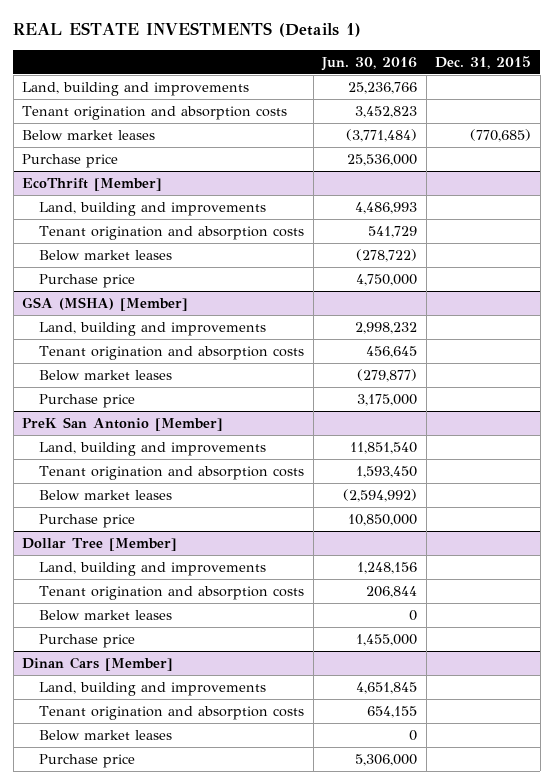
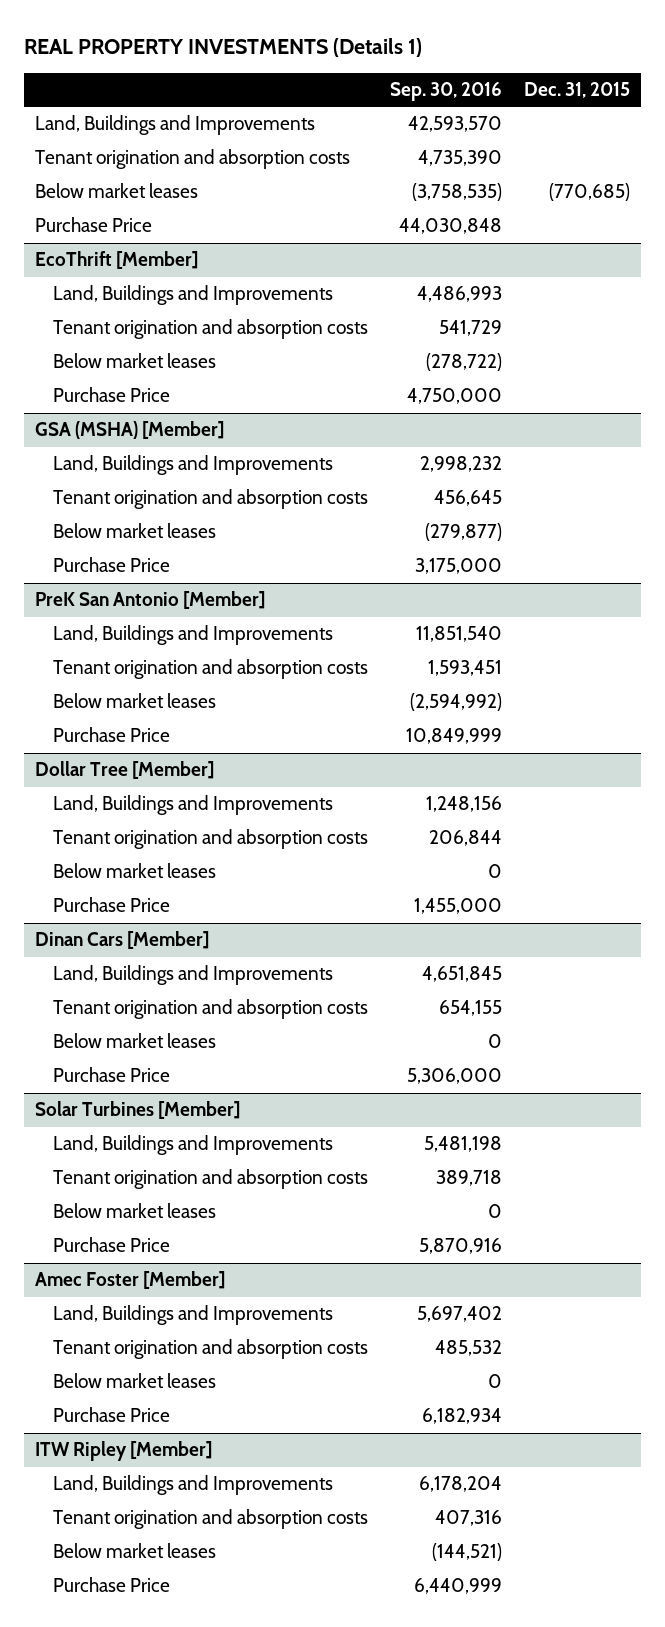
[13,22,362,38] REAL ESTATE INVESTMENTS (Details 1) -> [24,37,423,57] REAL PROPERTY INVESTMENTS (Details 1)
[321,56,418,71] Jun. 30, 2016 -> none
none -> [389,81,502,101] Sep. 30, 2016
[22,81,250,96] Land, building and improvements -> [35,115,316,136] Land, Buildings and Improvements
[22,153,119,168] Purchase price -> [35,217,153,233] Purchase Price
[39,201,267,216] Land, building and improvements -> [53,285,334,306] Land, Buildings and Improvements
[39,273,136,288] Purchase price -> [53,387,171,403] Purchase Price
[39,321,267,336] Land, building and improvements -> [53,455,334,476] Land, Buildings and Improvements
[39,393,136,408] Purchase price -> [53,557,171,573] Purchase Price
[39,441,267,456] Land, building and improvements -> [53,625,334,646] Land, Buildings and Improvements
[39,513,136,528] Purchase price -> [53,727,171,743] Purchase Price
[39,561,267,576] Land, building and improvements -> [53,795,334,816] Land, Buildings and Improvements
[39,633,136,648] Purchase price -> [53,897,171,913] Purchase Price
[39,681,267,696] Land, building and improvements -> [53,965,334,986] Land, Buildings and Improvements
[39,753,136,768] Purchase price -> [53,1067,171,1083] Purchase Price
none -> [35,1101,241,1120] Solar Turbines [Member]
none -> [53,1135,334,1156] Land, Buildings and Improvements
none -> [53,1169,369,1190] Tenant origination and absorption costs
none -> [53,1203,217,1219] Below market leases
none -> [53,1237,171,1253] Purchase Price
none -> [35,1271,226,1290] Amec Foster [Member]
none -> [53,1305,334,1326] Land, Buildings and Improvements
none -> [53,1339,369,1360] Tenant origination and absorption costs
none -> [53,1373,217,1389] Below market leases
none -> [53,1407,171,1423] Purchase Price
none -> [35,1441,213,1462] ITW Ripley [Member]
none -> [53,1475,334,1496] Land, Buildings and Improvements
none -> [53,1509,369,1530] Tenant origination and absorption costs
none -> [53,1543,217,1559] Below market leases
none -> [53,1577,171,1593] Purchase Price

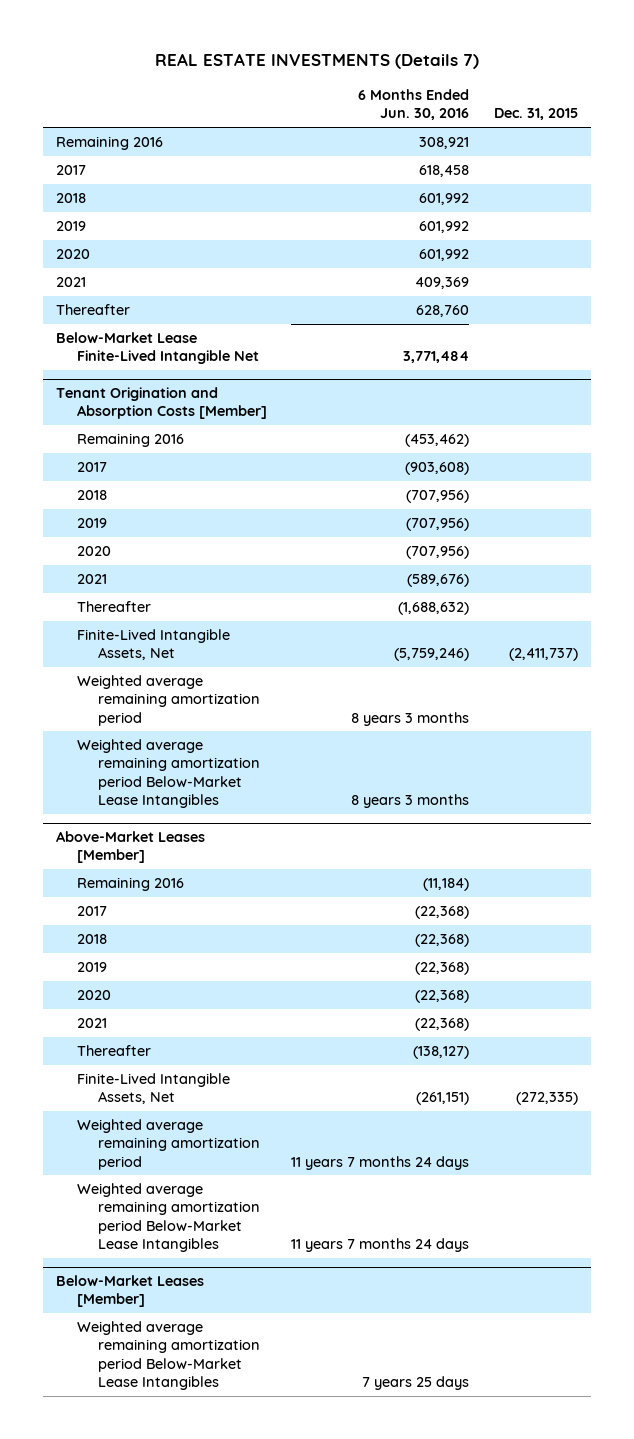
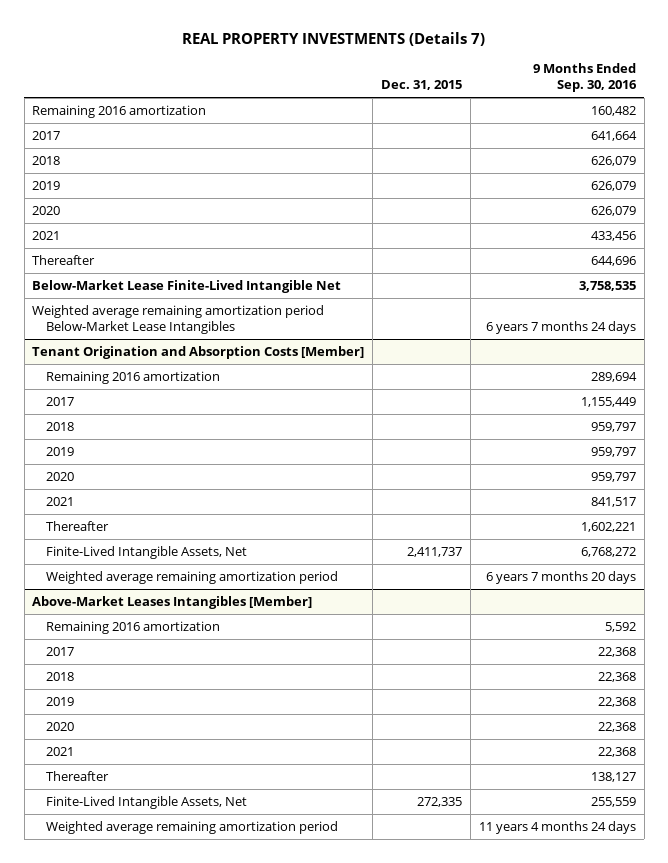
[154,53,479,70] REAL ESTATE INVESTMENTS (Details 7) -> [182,31,486,46] REAL PROPERTY INVESTMENTS (Details 7)
[358,89,470,121] 6 Months Ended Jun. 30, 2016 -> none
none -> [532,63,637,93] 9 Months Ended Sep. 30, 2016
[55,136,163,151] Remaining 2016 -> [32,105,207,119] Remaining 2016 amortization
none -> [32,305,325,334] Weighted average remaining amortization period Below-Market Lease Intangibles
[76,433,184,448] Remaining 2016 -> [46,371,221,385] Remaining 2016 amortization
[509,648,579,662] (2,411,737) -> [407,547,463,558] 2,411,737
[76,739,260,808] Weighted average remaining amortization period Below-Market Lease Intangibles -> none
[55,831,205,864] Above-Market Leases [Member] -> [32,596,313,610] Above-Market Leases Intangibles [Member]
[76,877,184,892] Remaining 2016 -> [46,621,221,635] Remaining 2016 amortization
[516,1092,579,1106] (272,335) -> [417,797,463,808] 272,335
[76,1183,260,1252] Weighted average remaining amortization period Below-Market Lease Intangibles -> none
[55,1275,204,1308] Below-Market Leases [Member] -> none
[76,1321,260,1390] Weighted average remaining amortization period Below-Market Lease Intangibles -> none

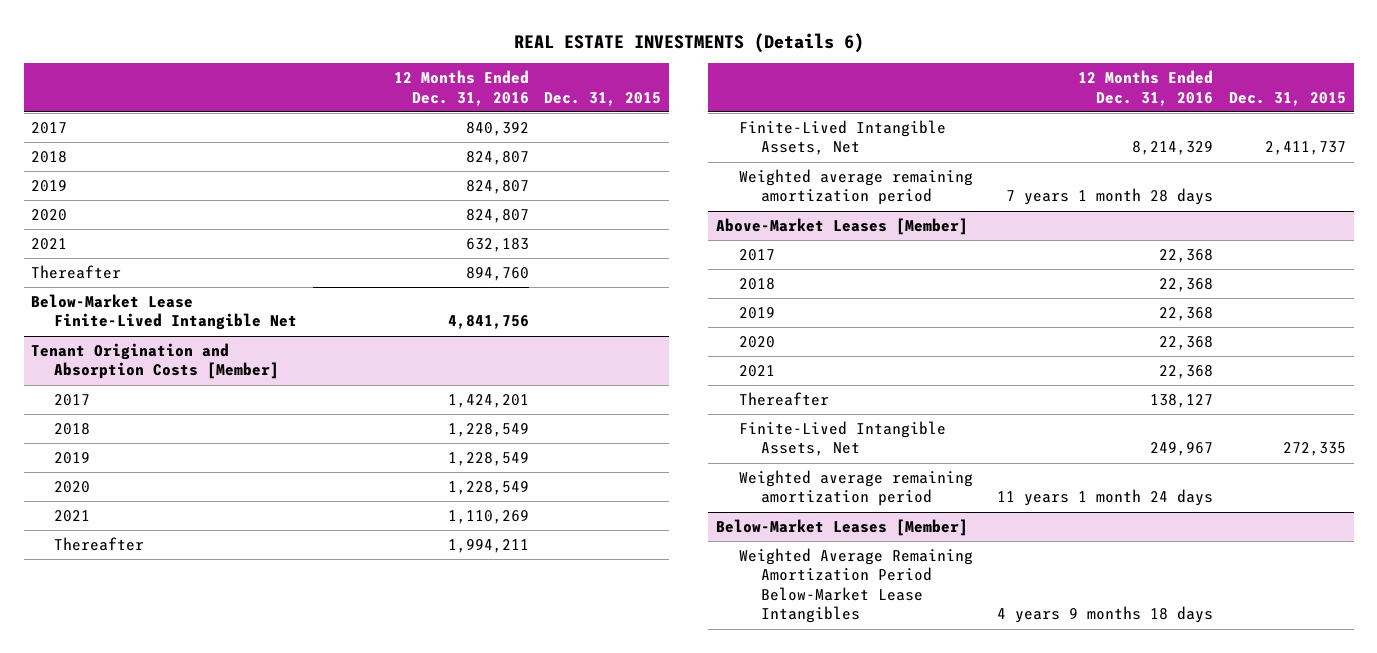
[182,31,486,46] REAL PROPERTY INVESTMENTS (Details 7) -> [513,32,864,53] REAL ESTATE INVESTMENTS (Details 6)
[532,63,637,93] 9 Months Ended Sep. 30, 2016 -> none
none -> [393,70,529,106] 12 Months Ended Dec. 31, 2016
[32,105,207,119] Remaining 2016 amortization -> none
[32,305,325,334] Weighted average remaining amortization period Below-Market Lease Intangibles -> none
[46,371,221,385] Remaining 2016 amortization -> none
[46,621,221,635] Remaining 2016 amortization -> none
[32,596,313,610] Above-Market Leases Intangibles [Member] -> [715,218,968,236] Above-Market Leases [Member]
none -> [715,519,968,537] Below-Market Leases [Member]
none -> [738,548,973,624] Weighted Average Remaining Amortization Period Below-Market Lease Intangibles

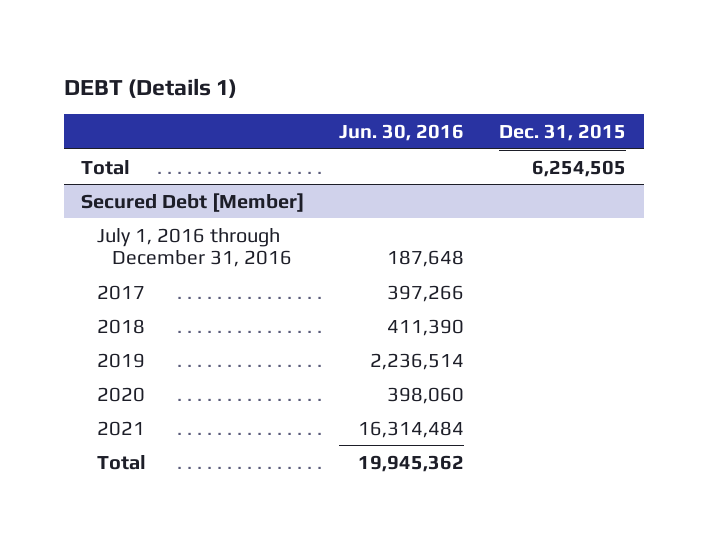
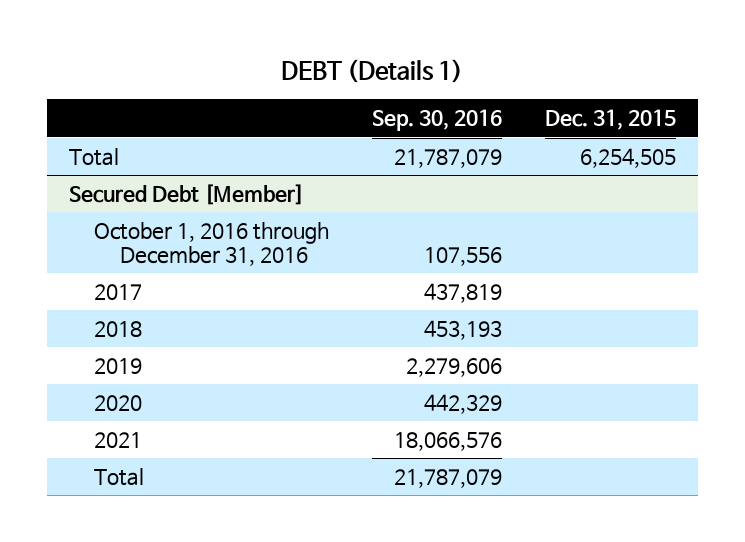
[339,124,465,142] Jun. 30, 2016 -> none
none -> [372,109,503,132] Sep. 30, 2016
[96,227,293,268] July 1, 2016 through December 31, 2016 -> [94,222,330,266] October 1, 2016 through December 31, 2016

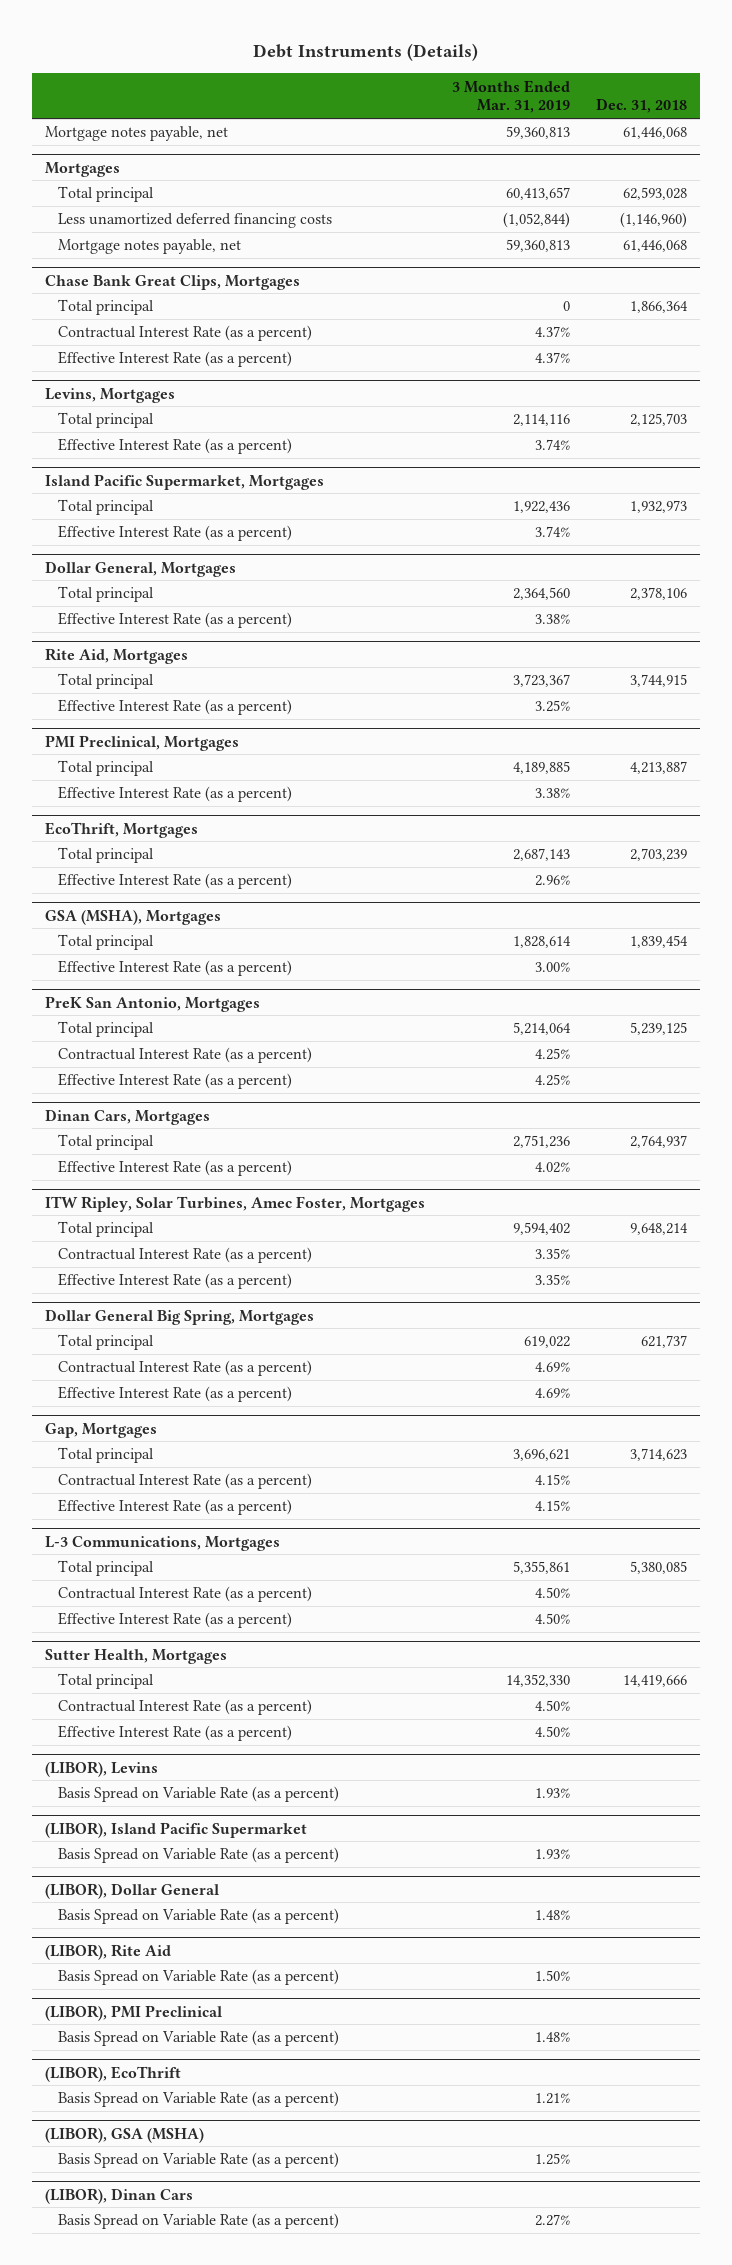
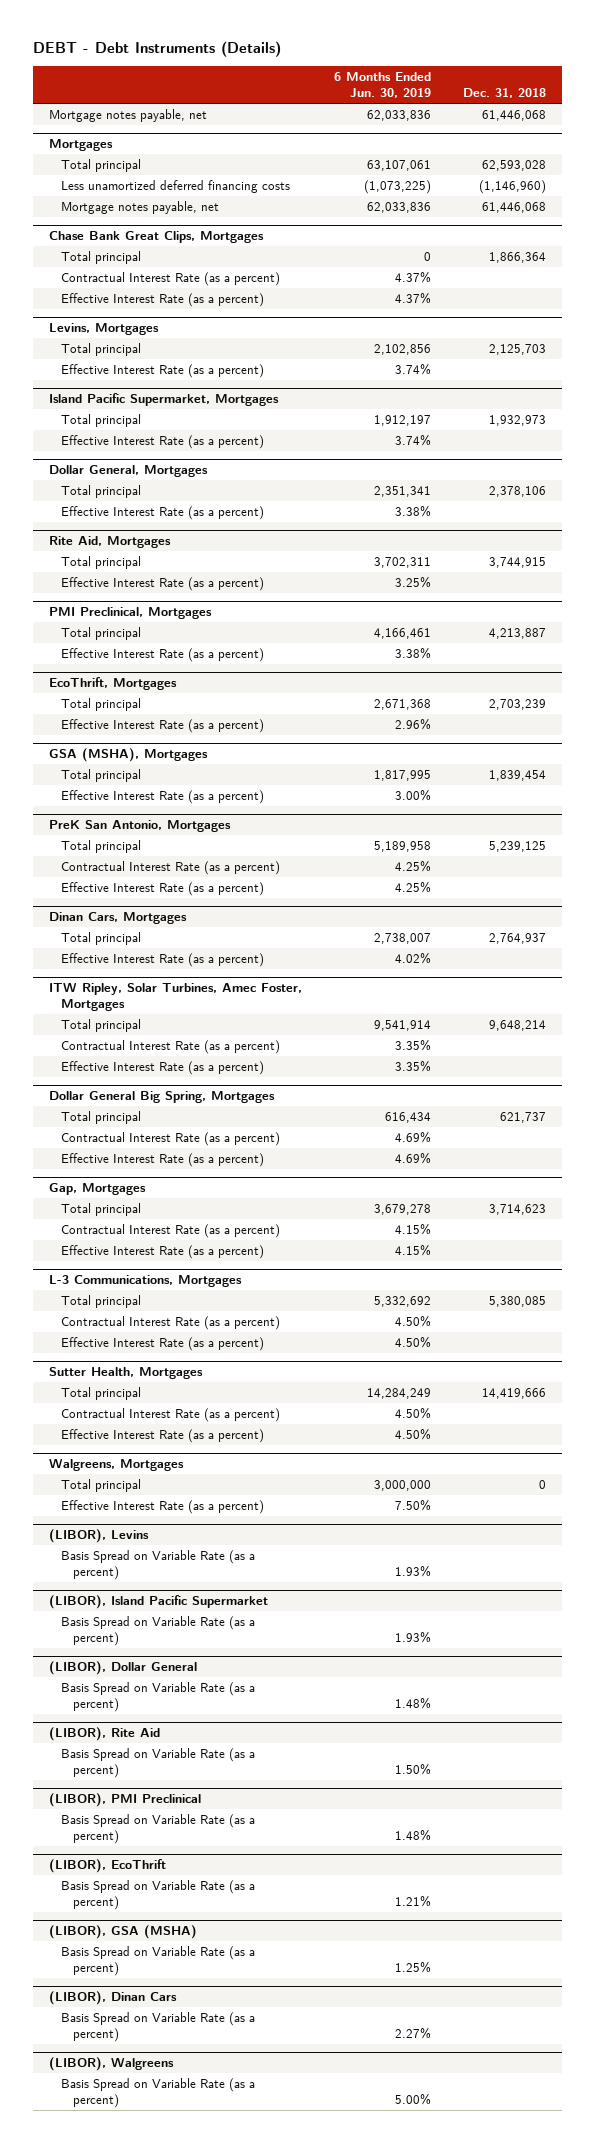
[253,43,479,62] Debt Instruments (Details) -> [32,40,281,57] DEBT - Debt Instruments (Details)
[451,79,570,114] 3 Months Ended Mar. 31, 2019 -> none
none -> [333,72,431,99] 6 Months Ended Jun. 30, 2019
none -> [48,1459,184,1472] Walgreens, Mortgages
none -> [61,1479,142,1493] Total principal
none -> [61,1500,265,1515] Effective Interest Rate (as a percent)
none -> [48,2057,174,2072] (LIBOR), Walgreens
none -> [61,2078,256,2109] Basis Spread on Variable Rate (as a percent)

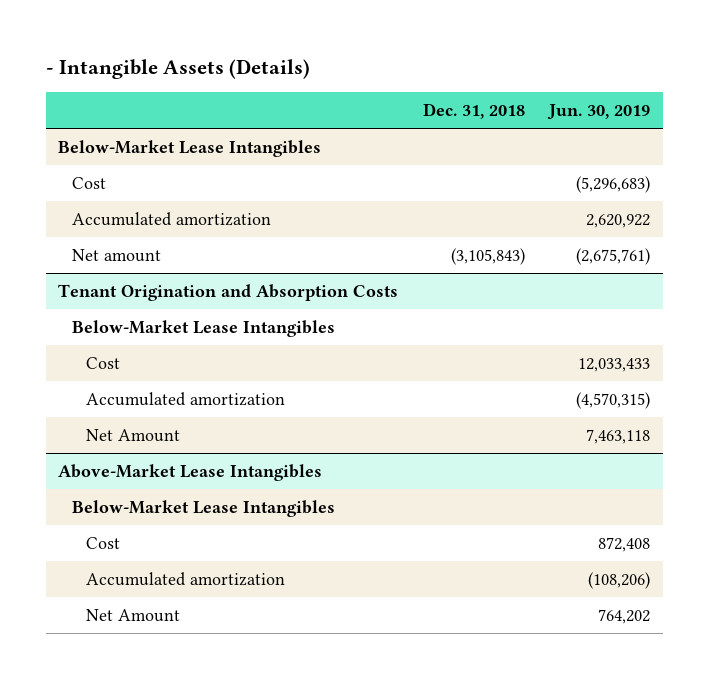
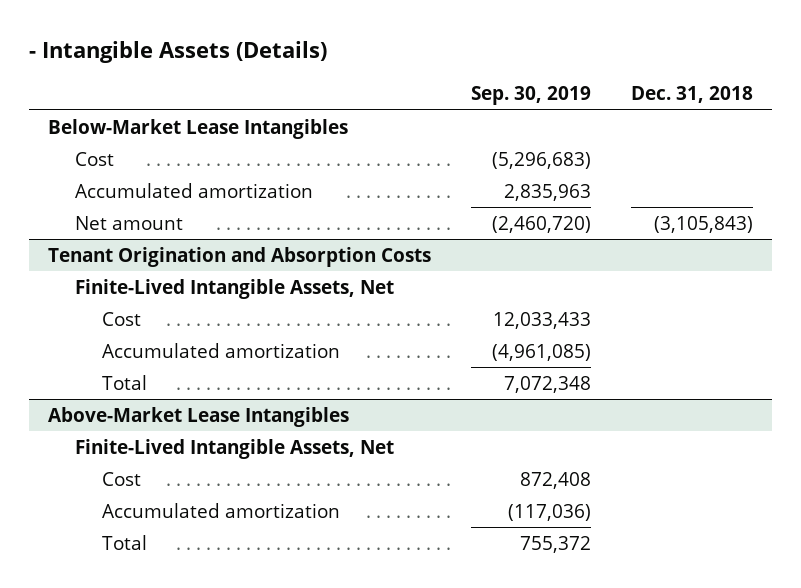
[547,103,651,120] Jun. 30, 2019 -> none
none -> [470,86,591,106] Sep. 30, 2019
[71,320,335,338] Below-Market Lease Intangibles -> none
none -> [75,278,395,299] Finite-Lived Intangible Assets, Net
[85,429,180,443] Net Amount -> [102,374,148,390] Total
[71,500,335,518] Below-Market Lease Intangibles -> none
none -> [75,438,395,459] Finite-Lived Intangible Assets, Net
[85,609,180,623] Net Amount -> [102,534,148,550] Total

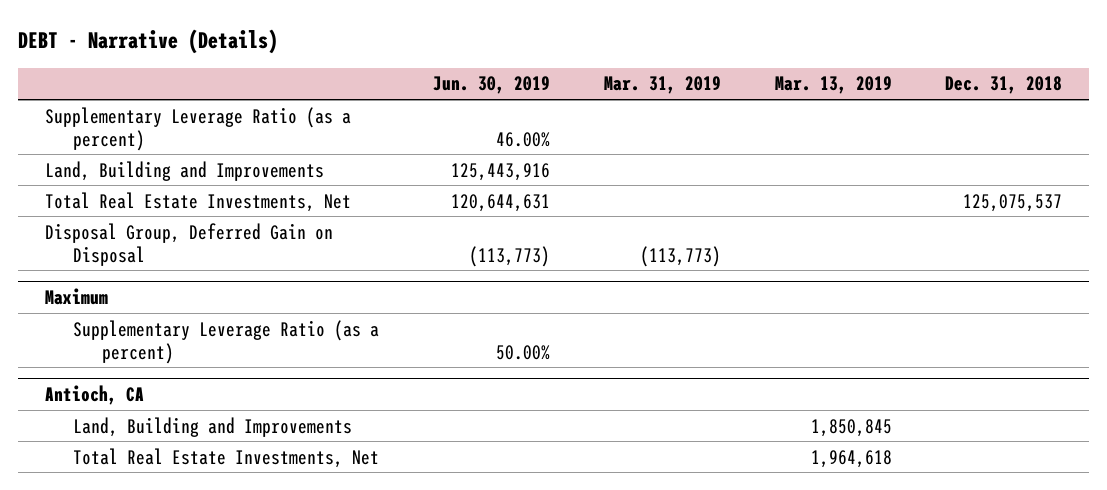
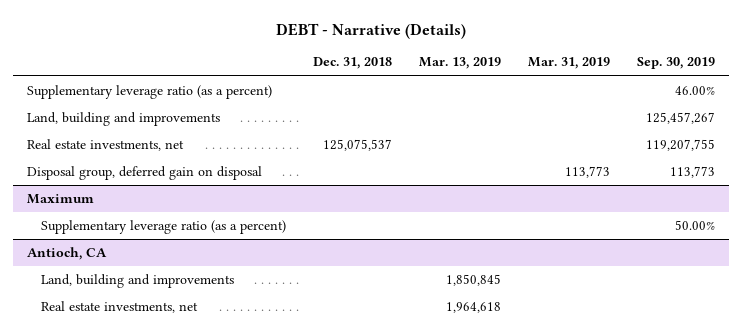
[433,76,551,95] Jun. 30, 2019 -> none
none -> [637,57,716,70] Sep. 30, 2019
[44,106,351,151] Supplementary Leverage Ratio (as a percent) -> [26,85,272,100] Supplementary leverage ratio (as a percent)
[44,160,324,181] Land, Building and Improvements -> [26,112,220,127] Land, building and improvements
[44,191,351,212] Total Real Estate Investments, Net -> [26,139,184,152] Real estate investments, net
[44,222,333,266] Disposal Group, Deferred Gain on Disposal -> [26,166,262,181] Disposal group, deferred gain on disposal
[639,245,721,267] (113,773) -> [565,166,611,179] 113,773
[73,319,380,364] Supplementary Leverage Ratio (as a percent) -> [40,220,286,235] Supplementary leverage ratio (as a percent)
[73,416,353,437] Land, Building and Improvements -> [40,274,234,289] Land, building and improvements
[73,447,380,468] Total Real Estate Investments, Net -> [40,301,198,314] Real estate investments, net

